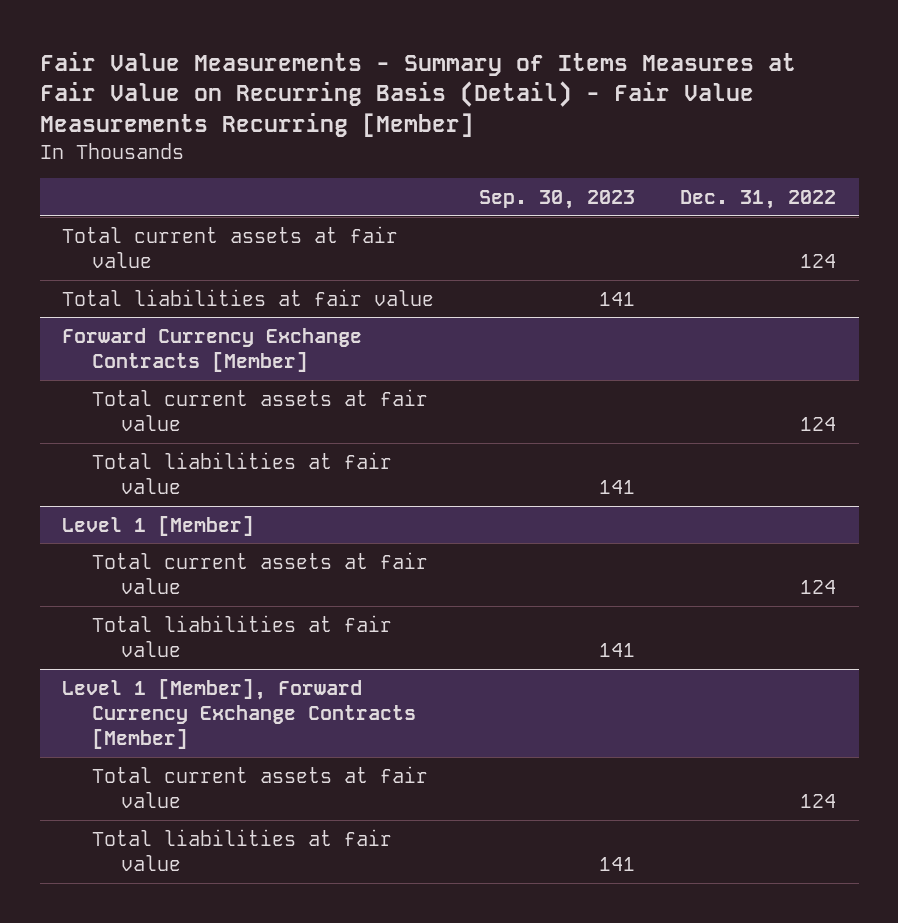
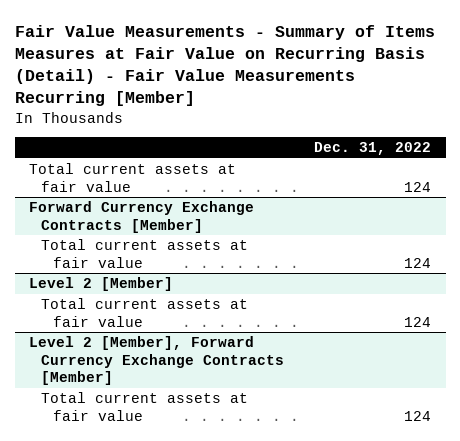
[479,189,636,209] Sep. 30, 2023 -> none
[62,288,435,306] Total liabilities at fair value -> none
[91,451,392,494] Total liabilities at fair value -> none
[62,515,255,536] Level 1 [Member] -> [29,277,174,292] Level 2 [Member]
[91,614,392,657] Total liabilities at fair value -> none
[62,678,416,749] Level 1 [Member], Forward Currency Exchange Contracts [Member] -> [29,336,285,385] Level 2 [Member], Forward Currency Exchange Contracts [Member]
[91,828,392,871] Total liabilities at fair value -> none

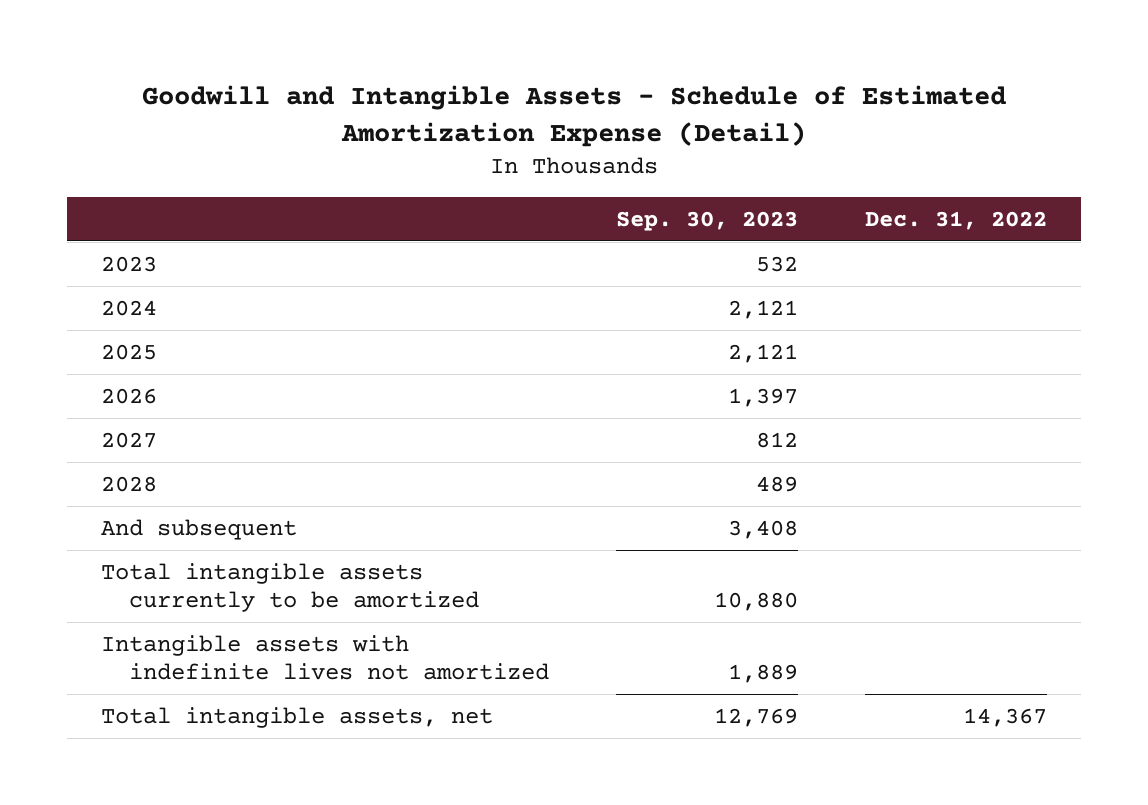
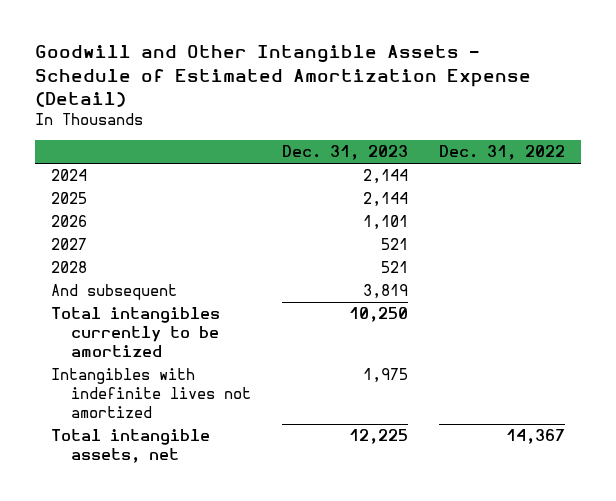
[142,85,1007,148] Goodwill and Intangible Assets - Schedule of Estimated Amortization Expense (Detail) -> [35,45,532,107] Goodwill and Other Intangible Assets - Schedule of Estimated Amortization Expense (Detail)
[616,210,799,231] Sep. 30, 2023 -> none
none -> [281,145,408,161] Dec. 31, 2023
[100,255,157,272] 2023 -> none
[100,562,479,612] Total intangible assets currently to be amortized -> [50,307,220,357] Total intangibles currently to be amortized
[100,634,549,680] Intangible assets with indefinite lives not amortized -> [50,368,251,418] Intangibles with indefinite lives not amortized

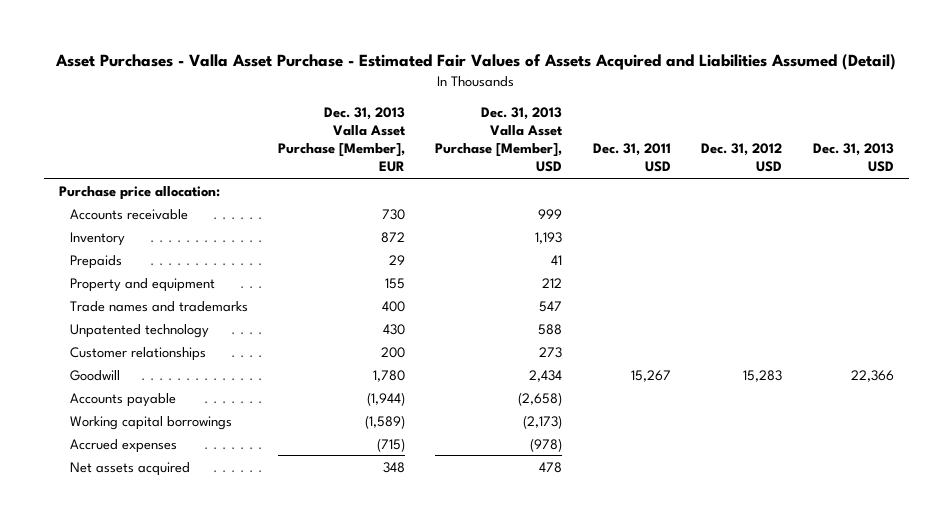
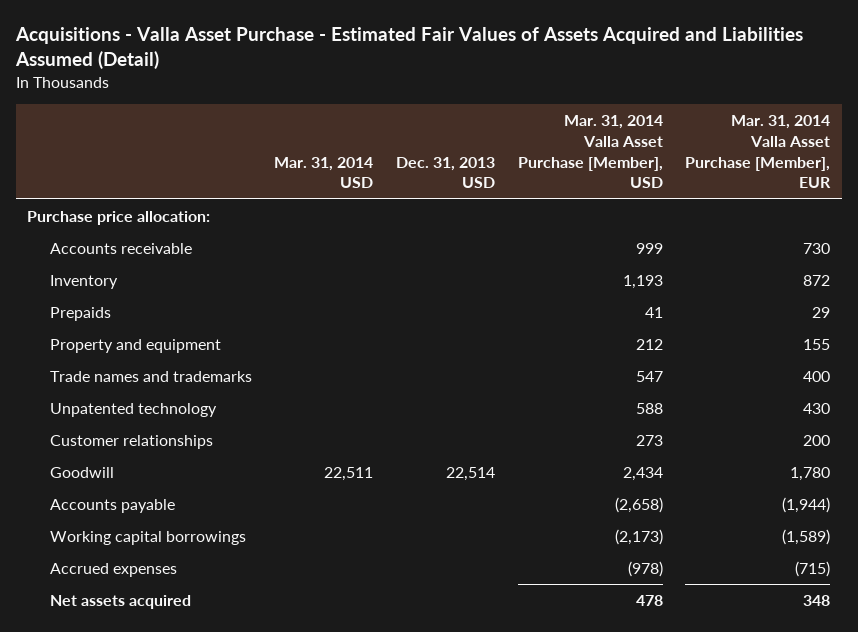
[55,54,897,71] Asset Purchases - Valla Asset Purchase - Estimated Fair Values of Assets Acquired and Liabilities Assumed (Detail) -> [14,27,803,70] Acquisitions - Valla Asset Purchase - Estimated Fair Values of Assets Acquired and Liabilities Assumed (Detail)
[278,107,407,173] Dec. 31, 2013 Valla Asset Purchase [Member], EUR -> none
[435,107,564,173] Dec. 31, 2013 Valla Asset Purchase [Member], USD -> none
[592,143,671,173] Dec. 31, 2011 USD -> none
[701,143,783,173] Dec. 31, 2012 USD -> none
none -> [274,156,374,189] Mar. 31, 2014 USD
none -> [517,115,663,189] Mar. 31, 2014 Valla Asset Purchase [Member], USD
none -> [685,115,832,189] Mar. 31, 2014 Valla Asset Purchase [Member], EUR
[850,369,894,382] 22,366 -> [446,466,496,481] 22,514

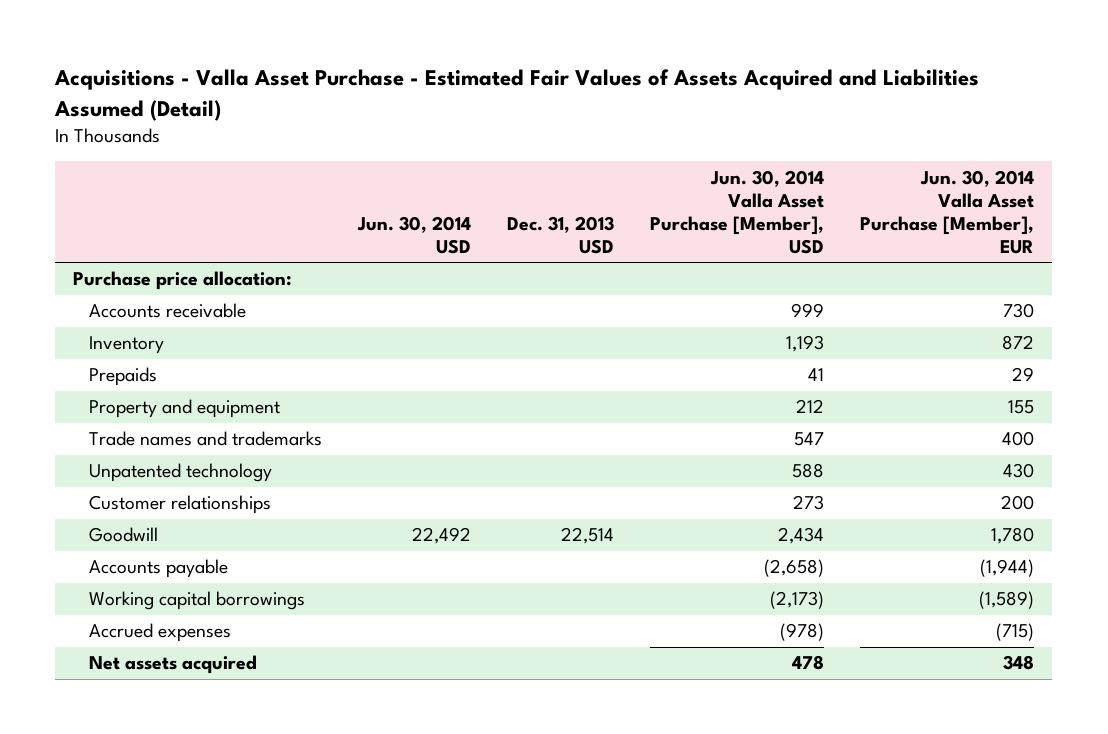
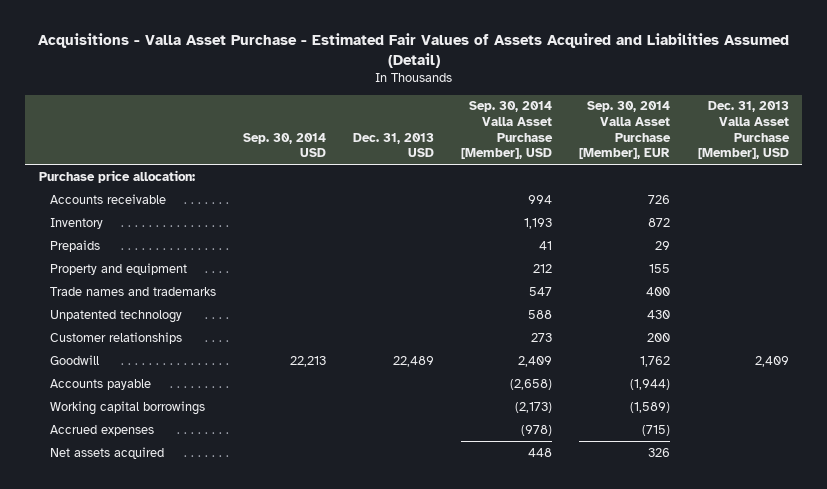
[356,215,471,255] Jun. 30, 2014 USD -> none
[650,169,825,255] Jun. 30, 2014 Valla Asset Purchase [Member], USD -> none
[860,169,1035,255] Jun. 30, 2014 Valla Asset Purchase [Member], EUR -> none
none -> [242,132,326,158] Sep. 30, 2014 USD
none -> [461,101,554,160] Sep. 30, 2014 Valla Asset Purchase [Member], USD
none -> [579,101,672,160] Sep. 30, 2014 Valla Asset Purchase [Member], EUR
none -> [697,101,790,160] Dec. 31, 2013 Valla Asset Purchase [Member], USD
[560,527,614,545] 22,514 -> [392,355,434,367] 22,489

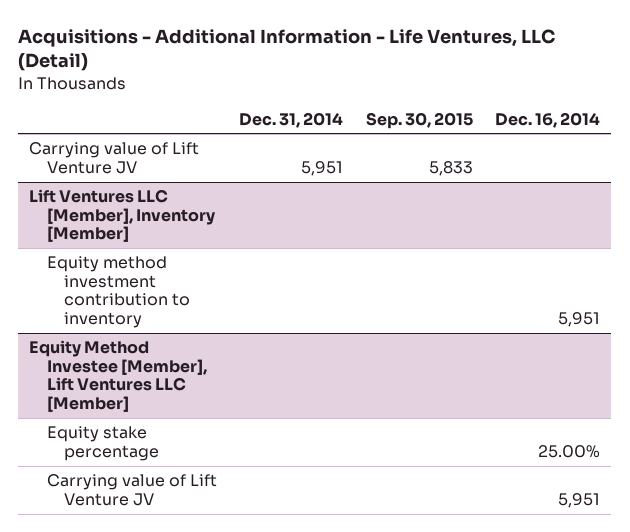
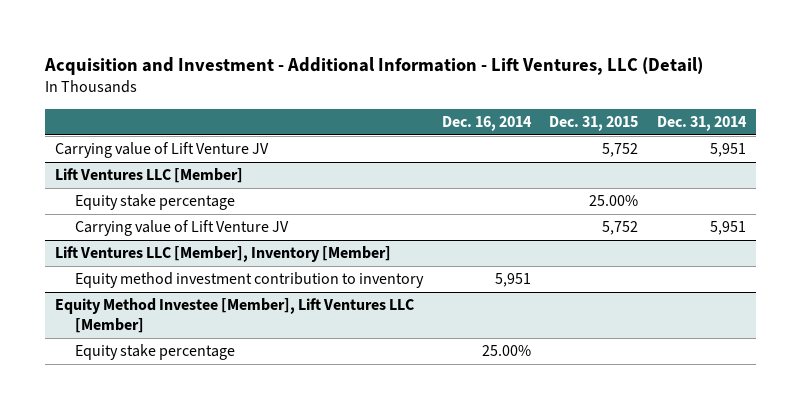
[18,28,556,72] Acquisitions - Additional Information - Life Ventures, LLC (Detail) -> [44,56,704,75] Acquisition and Investment - Additional Information - Lift Ventures, LLC (Detail)
[365,111,473,129] Sep. 30, 2015 -> none
none -> [549,115,639,131] Dec. 31, 2015
none -> [54,168,243,184] Lift Ventures LLC [Member]
none -> [74,194,235,211] Equity stake percentage
none -> [74,220,289,237] Carrying value of Lift Venture JV
[46,474,217,506] Carrying value of Lift Venture JV -> none

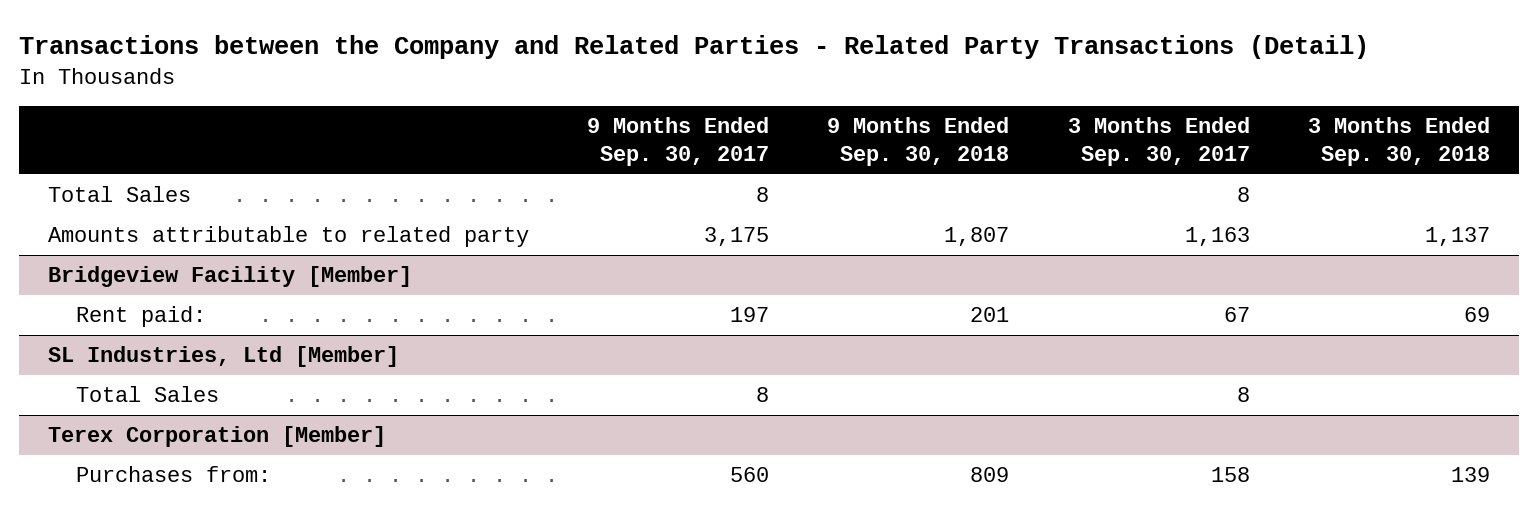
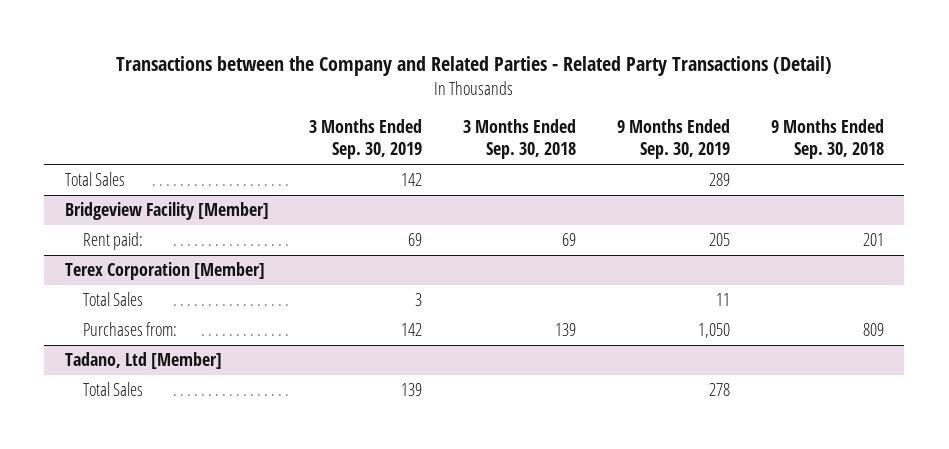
[587,117,770,167] 9 Months Ended Sep. 30, 2017 -> none
[1067,117,1250,167] 3 Months Ended Sep. 30, 2017 -> none
none -> [309,119,423,160] 3 Months Ended Sep. 30, 2019
none -> [617,119,731,160] 9 Months Ended Sep. 30, 2019
[48,226,530,248] Amounts attributable to related party -> none
[48,346,400,368] SL Industries, Ltd [Member] -> none
[75,386,219,403] Total Sales -> none
none -> [82,292,143,307] Total Sales
none -> [64,352,222,370] Tadano, Ltd [Member]
none -> [82,382,143,397] Total Sales

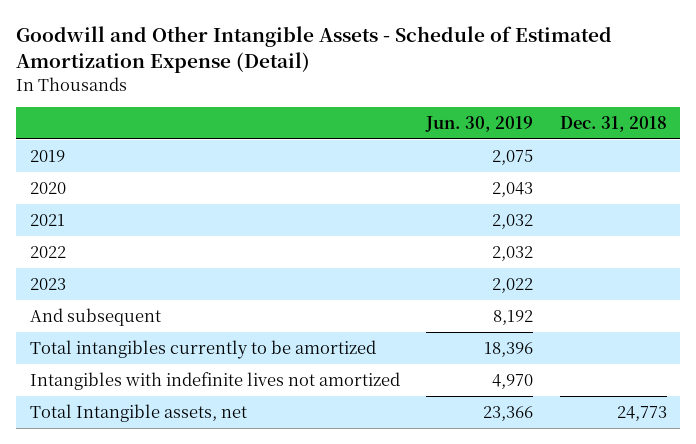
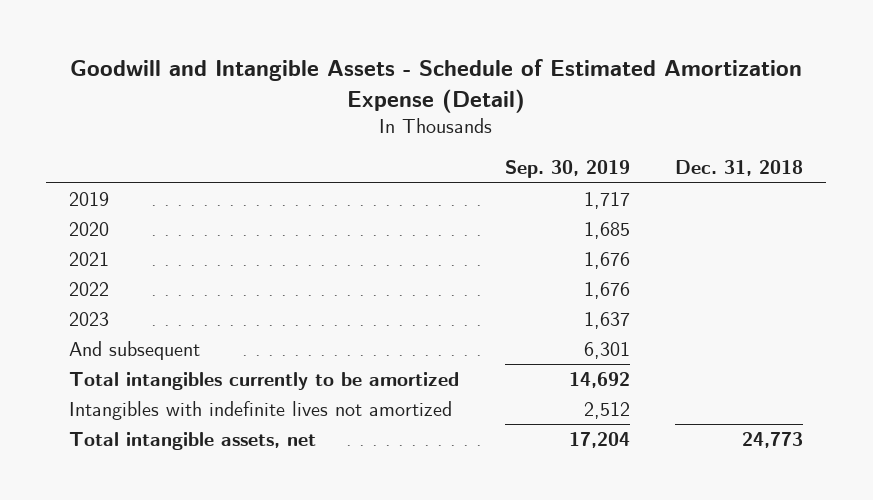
[16,26,613,74] Goodwill and Other Intangible Assets - Schedule of Estimated Amortization Expense (Detail) -> [70,59,803,113] Goodwill and Intangible Assets - Schedule of Estimated Amortization Expense (Detail)
[425,116,534,133] Jun. 30, 2019 -> none
none -> [504,160,630,179] Sep. 30, 2019
[29,403,247,422] Total Intangible assets, net -> [69,431,317,450] Total intangible assets, net

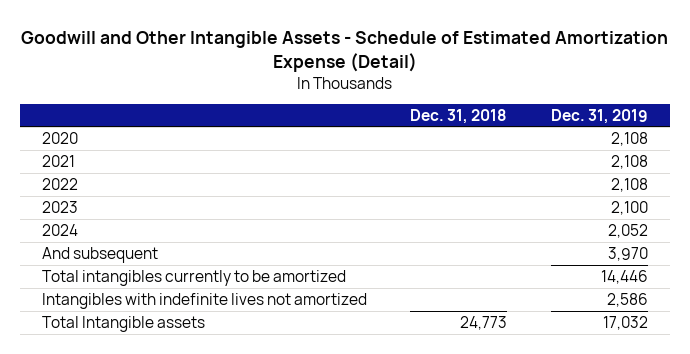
[70,59,803,113] Goodwill and Intangible Assets - Schedule of Estimated Amortization Expense (Detail) -> [20,31,668,72] Goodwill and Other Intangible Assets - Schedule of Estimated Amortization Expense (Detail)
[504,160,630,179] Sep. 30, 2019 -> none
none -> [550,108,648,124] Dec. 31, 2019
[69,191,110,206] 2019 -> none
none -> [42,223,79,236] 2024
[69,431,317,450] Total intangible assets, net -> [42,315,206,332] Total Intangible assets

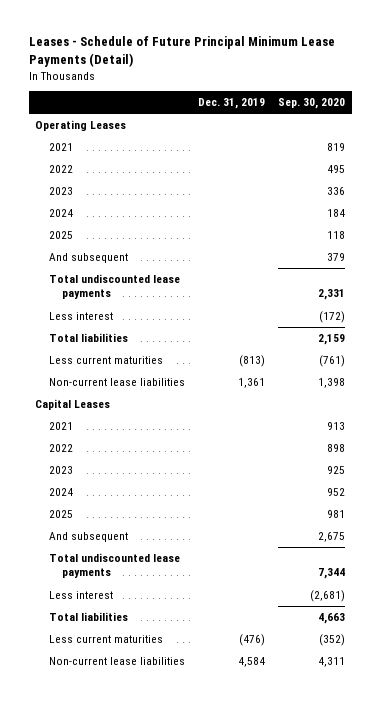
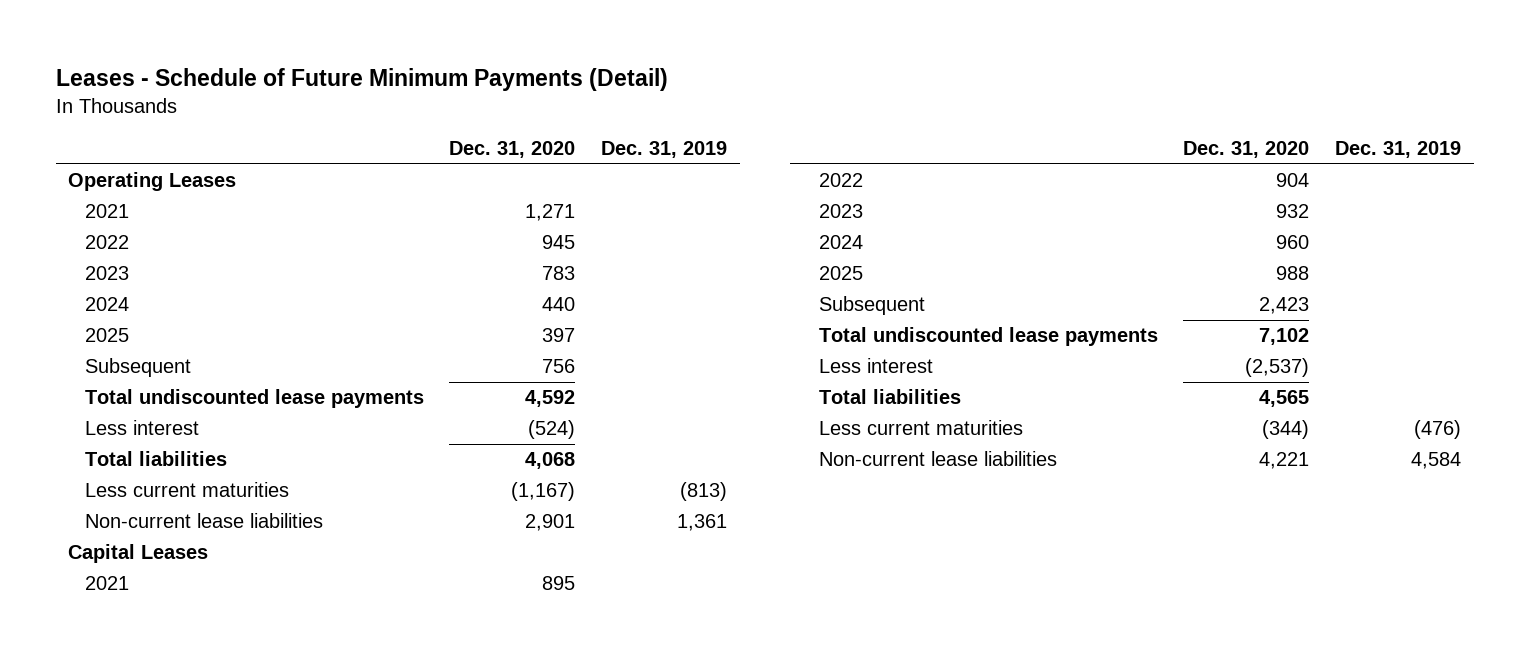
[28,36,335,68] Leases - Schedule of Future Principal Minimum Lease Payments (Detail) -> [55,68,668,92] Leases - Schedule of Future Minimum Payments (Detail)
[277,98,345,110] Sep. 30, 2020 -> none
none -> [449,141,576,159] Dec. 31, 2020
[48,253,128,264] And subsequent -> [84,358,191,378] Subsequent
[48,532,128,543] And subsequent -> [818,296,925,316] Subsequent

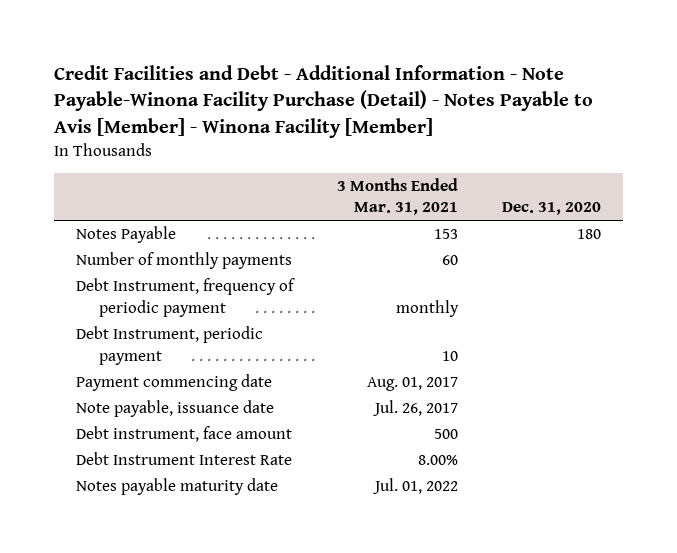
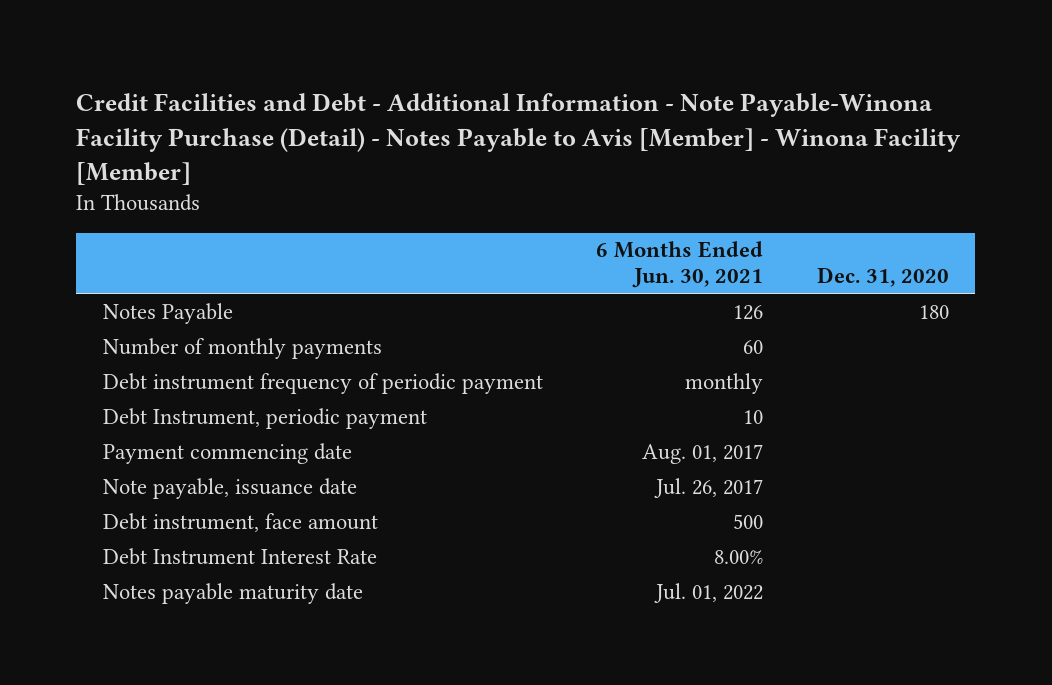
[336,178,458,216] 3 Months Ended Mar. 31, 2021 -> none
none -> [596,241,764,289] 6 Months Ended Jun. 30, 2021
[75,278,295,317] Debt Instrument, frequency of periodic payment -> [103,372,544,394] Debt instrument frequency of periodic payment

